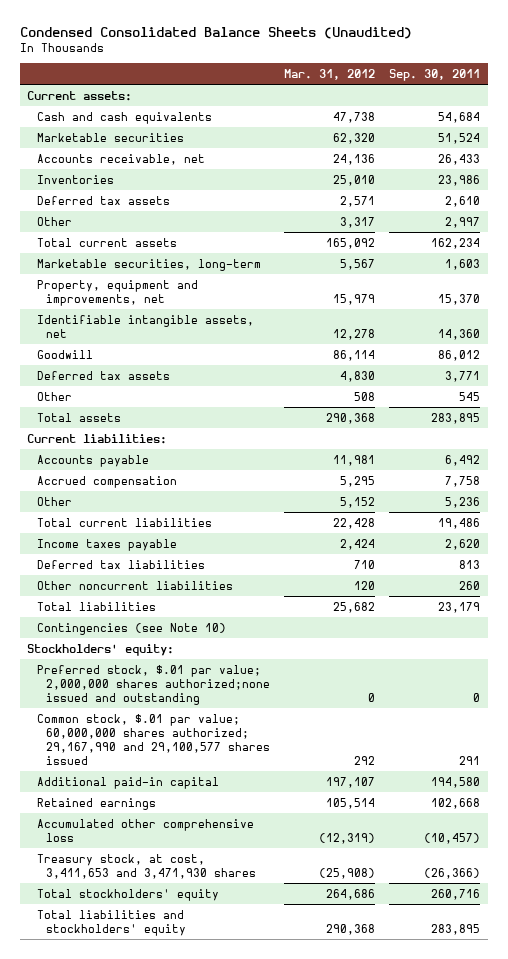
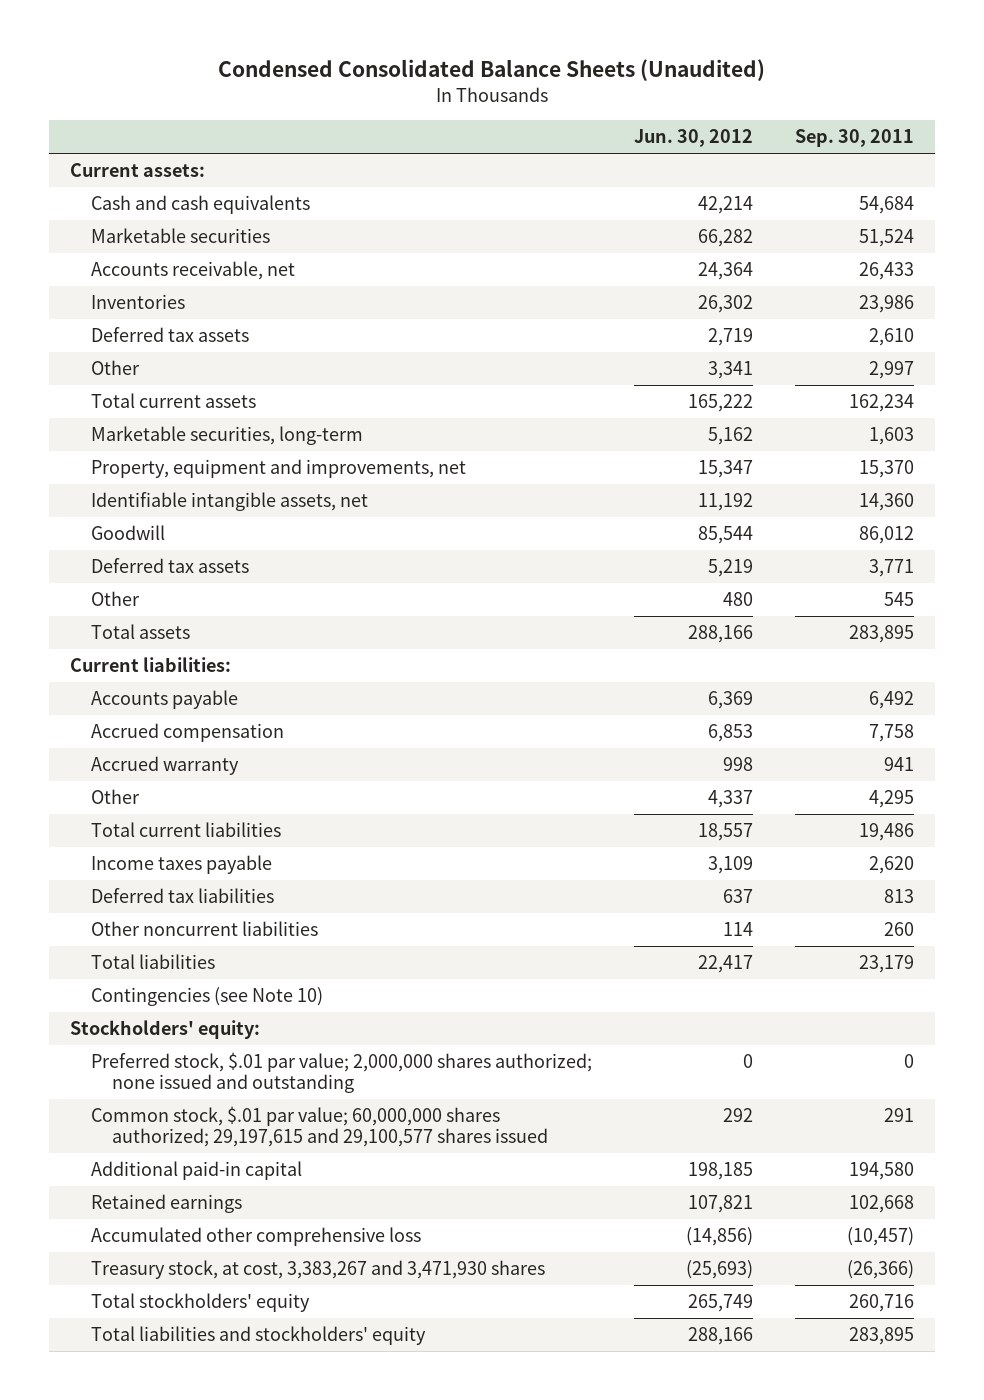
[284,68,376,80] Mar. 31, 2012 -> none
none -> [633,129,753,148] Jun. 30, 2012
none -> [91,756,240,776] Accrued warranty
[445,496,481,508] 5,236 -> [868,790,914,809] 4,295
[36,664,270,705] Preferred stock, $.01 par value; 2,000,000 shares authorized;none issued and outstanding -> [91,1052,593,1094] Preferred stock, $.01 par value; 2,000,000 shares authorized; none issued and outstanding
[36,713,270,765] Common stock, $.01 par value; 60,000,000 shares authorized; 29,167,990 and 29,100,577 shares issued -> [91,1106,549,1148] Common stock, $.01 par value; 60,000,000 shares authorized; 29,197,615 and 29,100,577 shares issued
[36,853,256,879] Treasury stock, at cost, 3,411,653 and 3,471,930 shares -> [91,1260,546,1280] Treasury stock, at cost, 3,383,267 and 3,471,930 shares

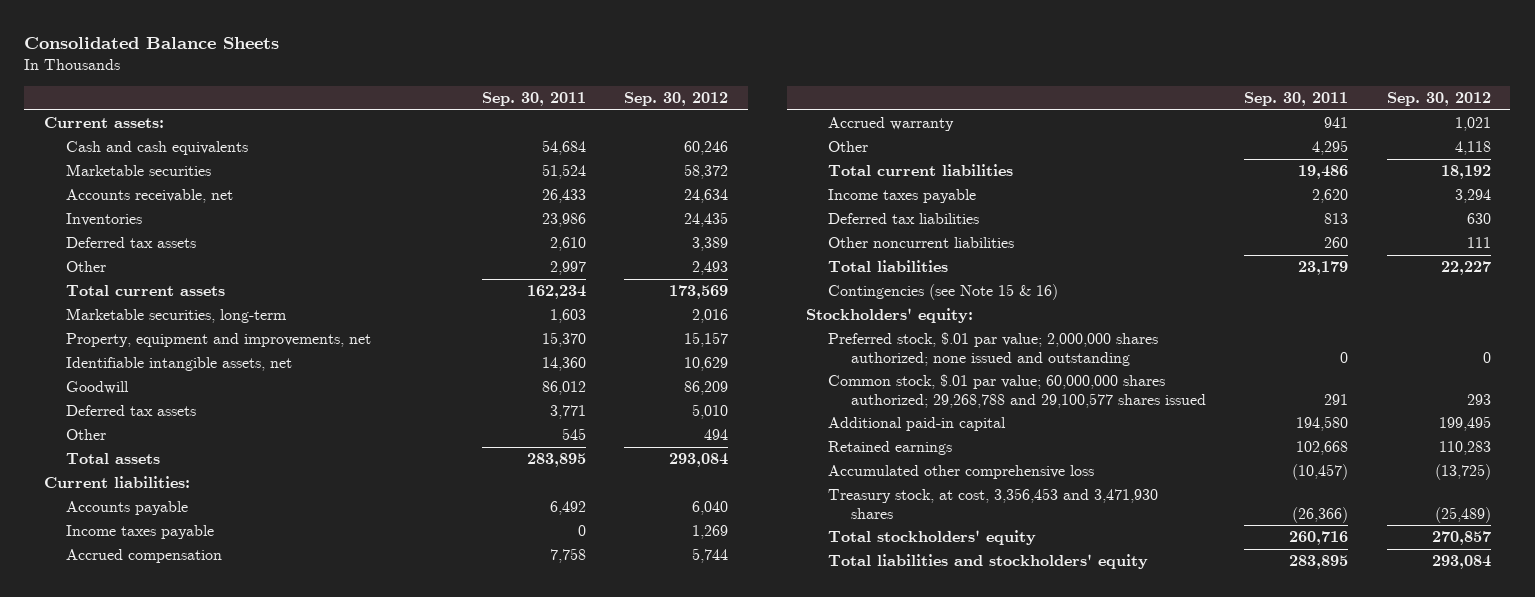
[217,59,765,82] Condensed Consolidated Balance Sheets (Unaudited) -> [24,36,280,49] Consolidated Balance Sheets
[633,129,753,148] Jun. 30, 2012 -> none
none -> [624,92,729,107] Sep. 30, 2012
none -> [65,525,214,540] Income taxes payable
[91,987,324,1007] Contingencies (see Note 10) -> [828,284,1059,301] Contingencies (see Note 15 & 16)
[91,1106,549,1148] Common stock, $.01 par value; 60,000,000 shares authorized; 29,197,615 and 29,100,577 shares issued -> [828,374,1206,408] Common stock, $.01 par value; 60,000,000 shares authorized; 29,268,788 and 29,100,577 shares issued
[91,1260,546,1280] Treasury stock, at cost, 3,383,267 and 3,471,930 shares -> [828,488,1159,519] Treasury stock, at cost, 3,356,453 and 3,471,930 shares

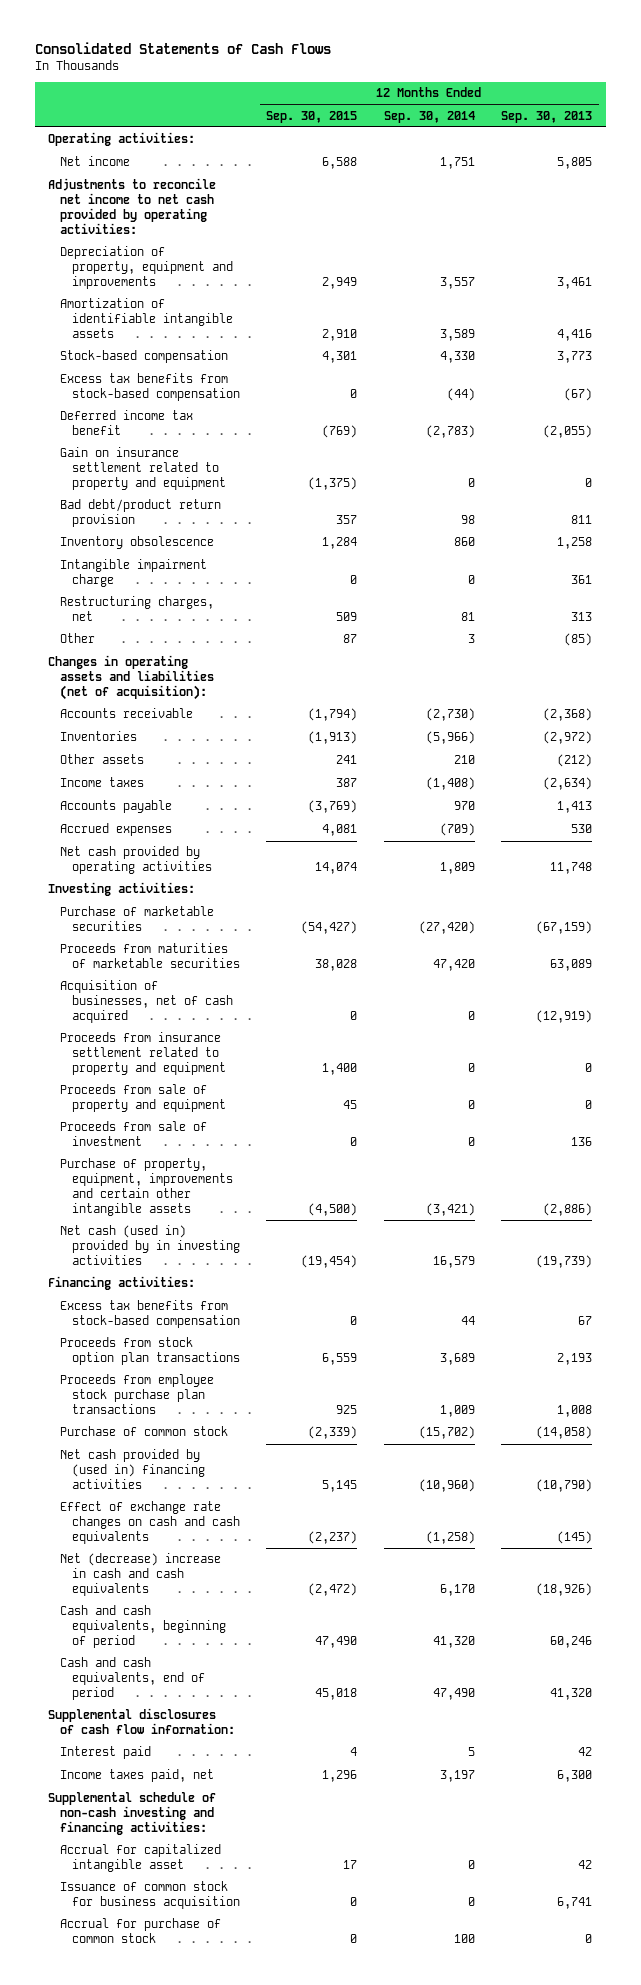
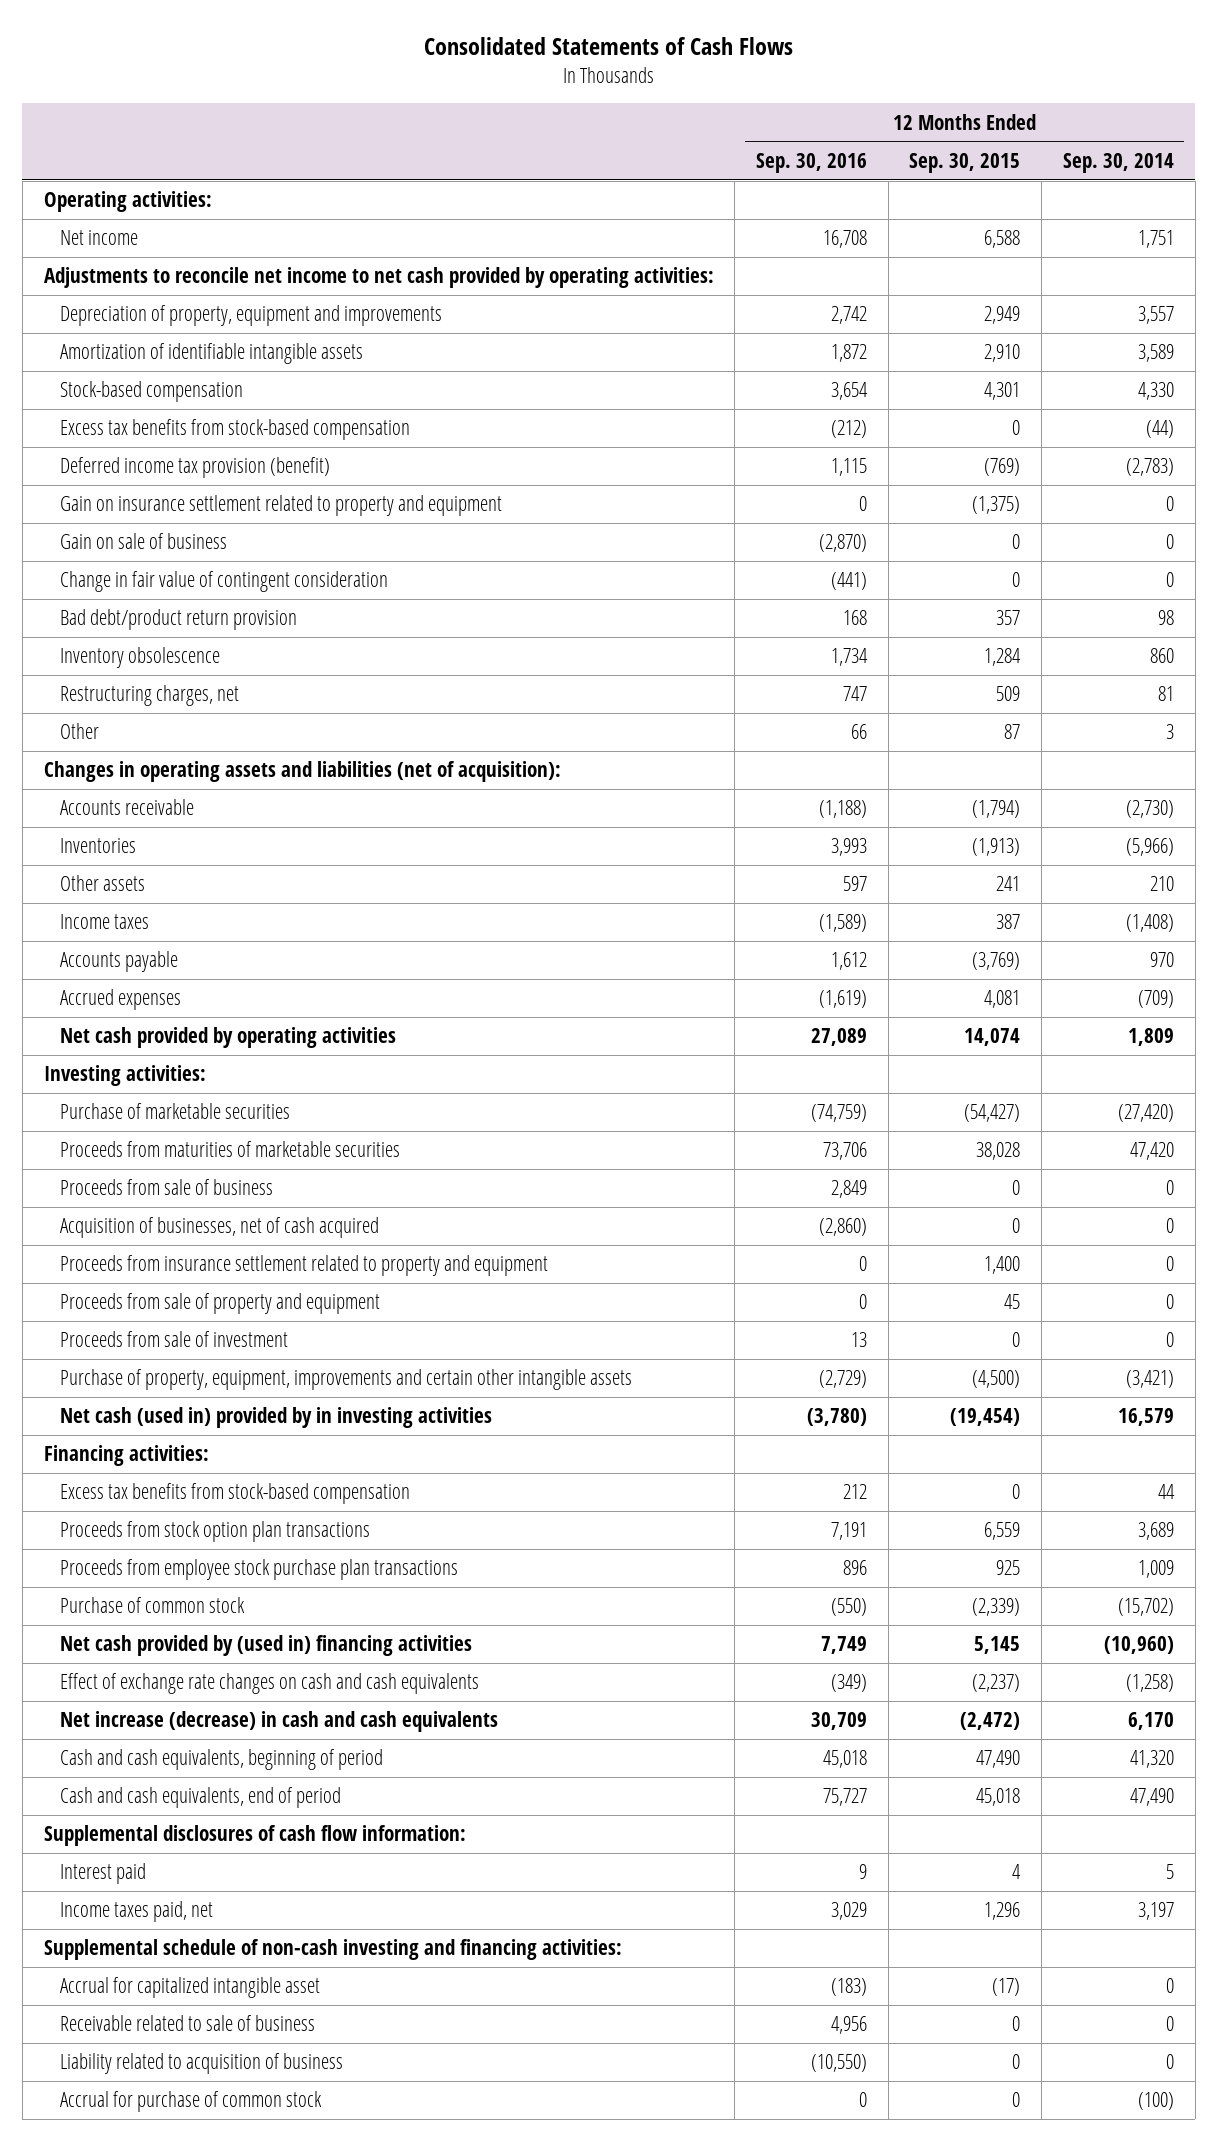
[501,110,593,123] Sep. 30, 2013 -> none
none -> [755,153,867,174] Sep. 30, 2016
[60,410,194,436] Deferred income tax benefit -> [59,457,330,479] Deferred income tax provision (benefit)
none -> [59,533,227,550] Gain on sale of business
none -> [59,571,388,593] Change in fair value of contingent consideration
[60,559,208,588] Intangible impairment charge -> none
none -> [59,1179,273,1196] Proceeds from sale of business
[60,1553,222,1596] Net (decrease) increase in cash and cash equivalents -> [59,1711,498,1733] Net increase (decrease) in cash and cash equivalents
[60,1881,241,1910] Issuance of common stock for business acquisition -> none
[343,1860,358,1870] 17 -> [992,1978,1021,1997] (17)
none -> [59,2015,315,2032] Receivable related to sale of business
none -> [59,2053,343,2075] Liability related to acquisition of business
[453,1934,475,1944] 100 -> [1137,2092,1174,2111] (100)

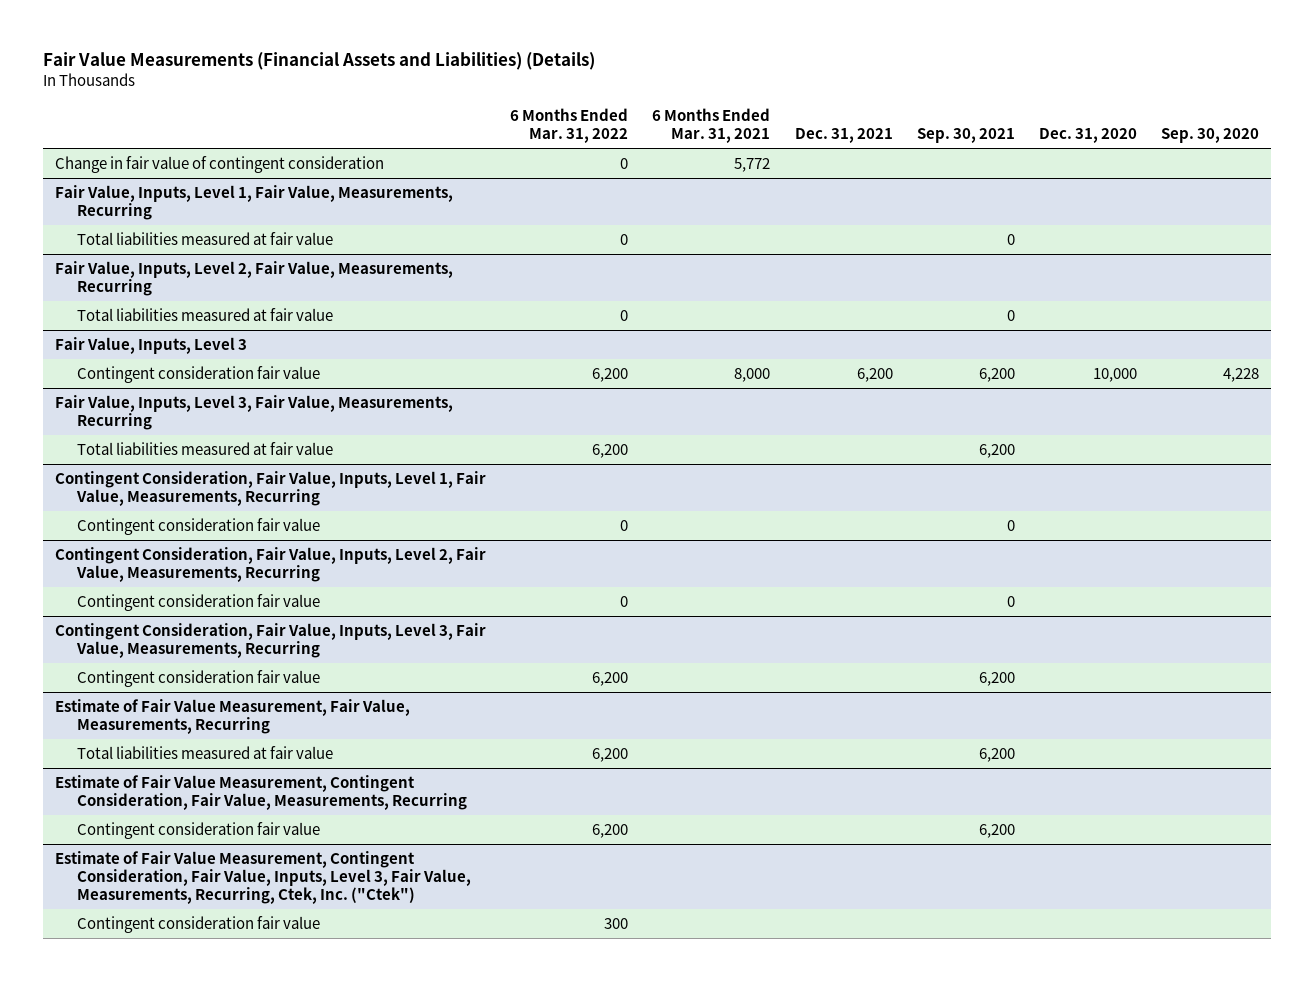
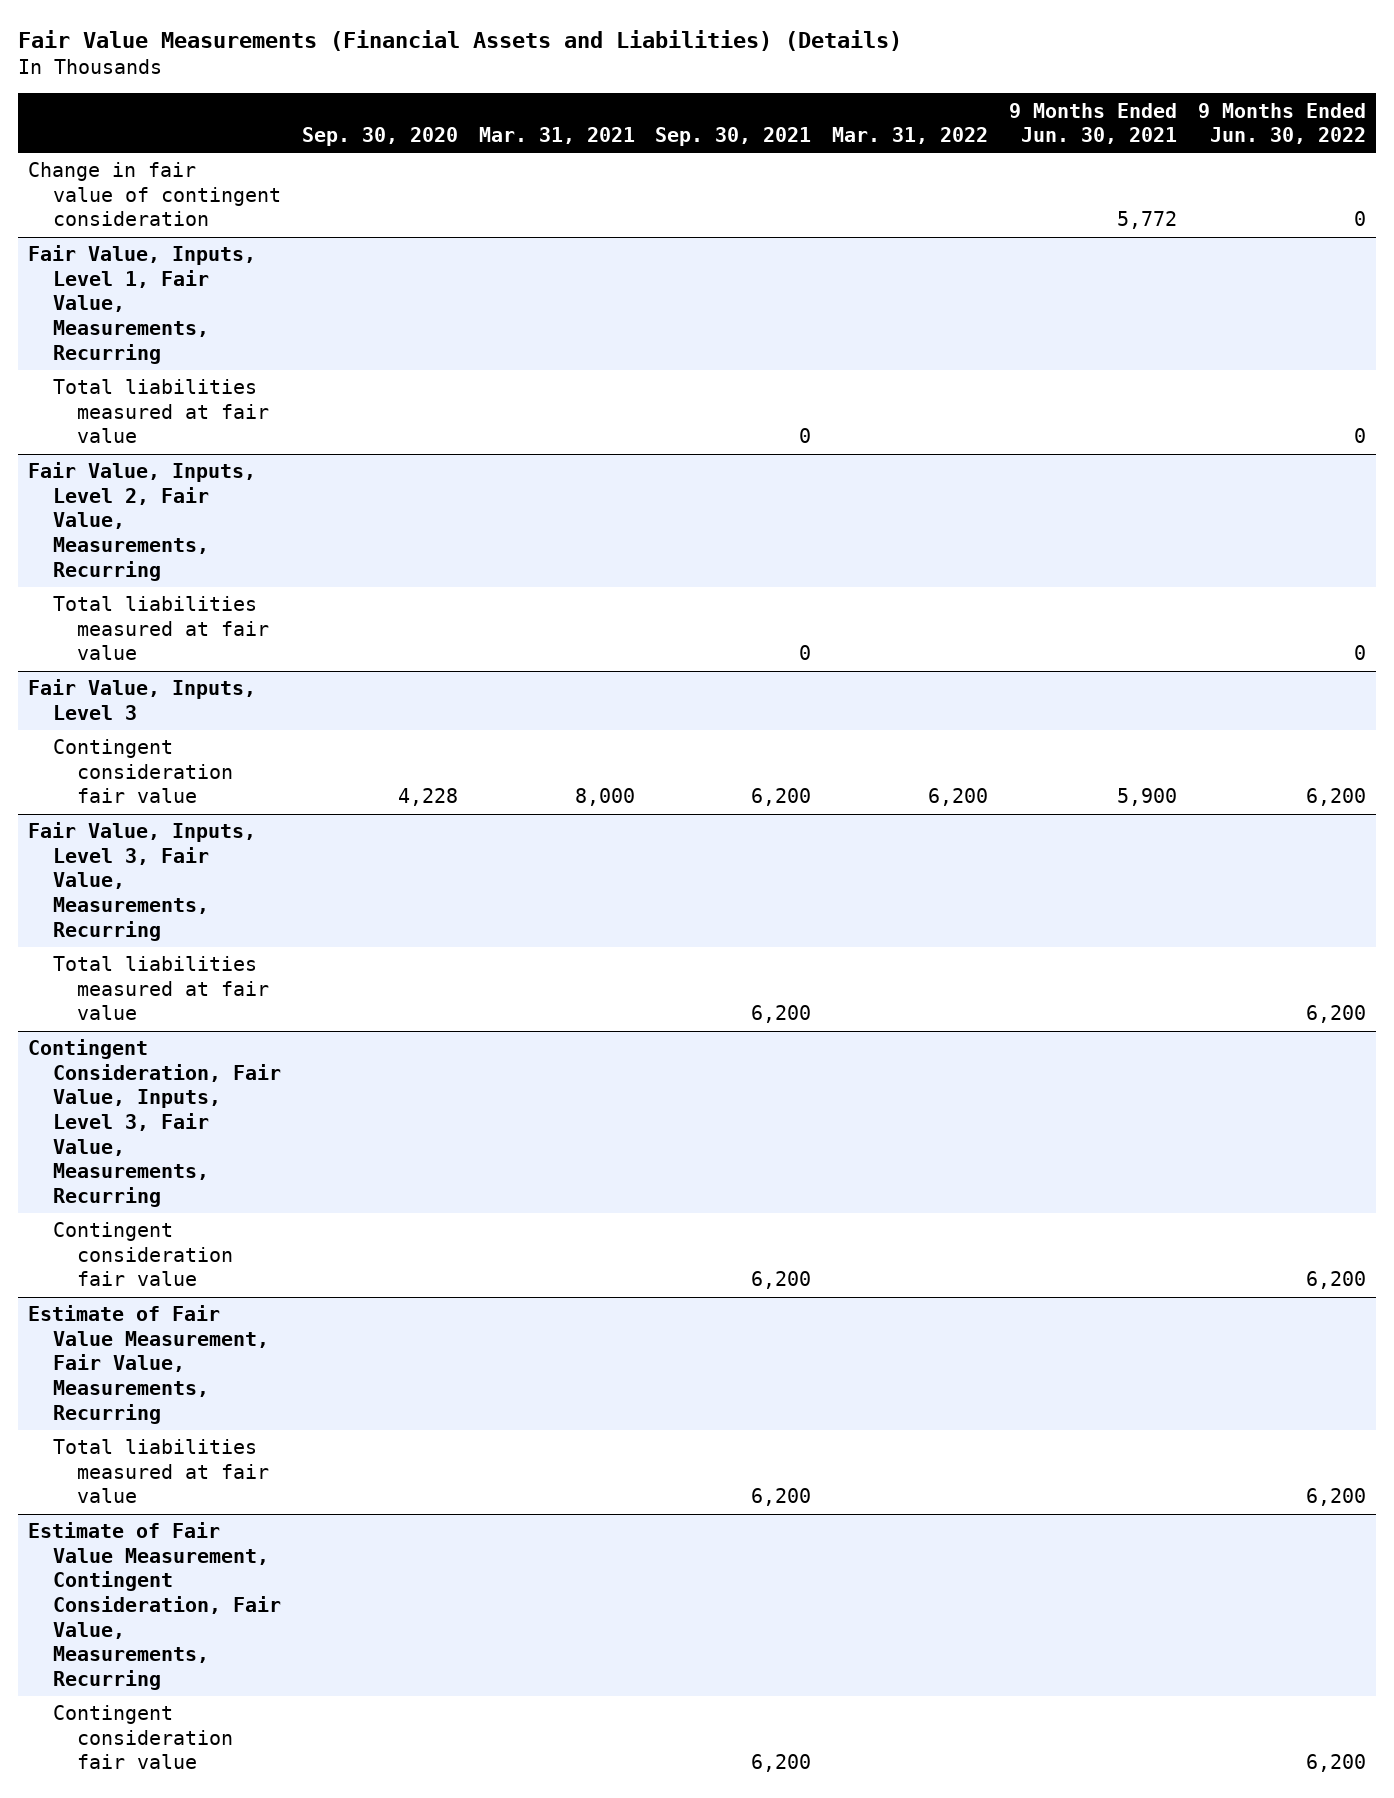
[510,108,629,144] 6 Months Ended Mar. 31, 2022 -> none
[652,108,771,144] 6 Months Ended Mar. 31, 2021 -> none
[794,128,893,144] Dec. 31, 2021 -> none
[1038,128,1137,144] Dec. 31, 2020 -> none
none -> [478,127,635,145] Mar. 31, 2021
none -> [832,127,989,145] Mar. 31, 2022
none -> [1009,102,1178,145] 9 Months Ended Jun. 30, 2021
none -> [1197,102,1366,145] 9 Months Ended Jun. 30, 2022
[55,471,487,507] Contingent Consideration, Fair Value, Inputs, Level 1, Fair Value, Measurements, Recurring -> none
[77,518,321,536] Contingent consideration fair value -> none
[55,547,487,583] Contingent Consideration, Fair Value, Inputs, Level 2, Fair Value, Measurements, Recurring -> none
[77,594,321,612] Contingent consideration fair value -> none
[55,851,472,905] Estimate of Fair Value Measurement, Contingent Consideration, Fair Value, Inputs, Level 3, Fair Value, Measurements, Recurring, Ctek, Inc. ("Ctek") -> none
[77,916,321,934] Contingent consideration fair value -> none

